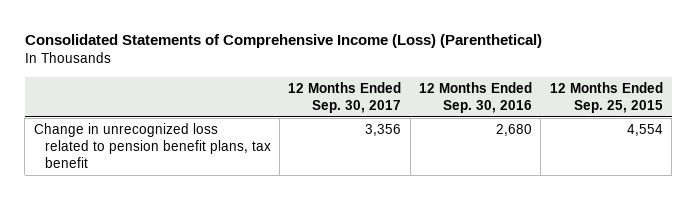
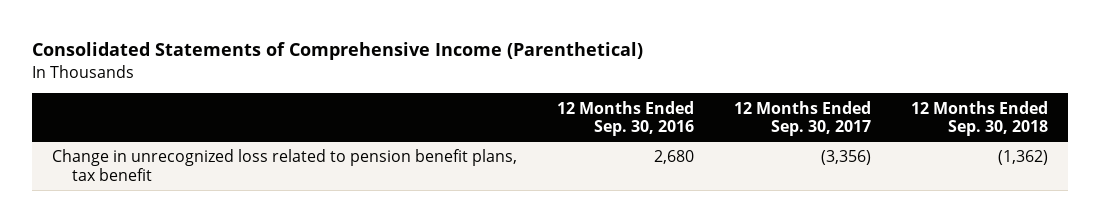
[24,34,542,49] Consolidated Statements of Comprehensive Income (Loss) (Parenthetical) -> [31,42,643,61] Consolidated Statements of Comprehensive Income (Parenthetical)
[549,81,663,113] 12 Months Ended Sep. 25, 2015 -> none
none -> [910,100,1048,137] 12 Months Ended Sep. 30, 2018
[365,124,402,137] 3,356 -> [820,150,871,166] (3,356)

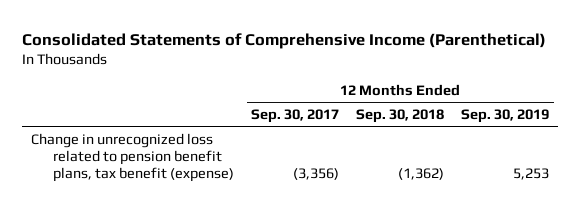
[556,100,694,137] 12 Months Ended Sep. 30, 2016 -> none
none -> [461,109,550,124] Sep. 30, 2019
[51,149,517,181] Change in unrecognized loss related to pension benefit plans, tax benefit -> [30,132,234,183] Change in unrecognized loss related to pension benefit plans, tax benefit (expense)

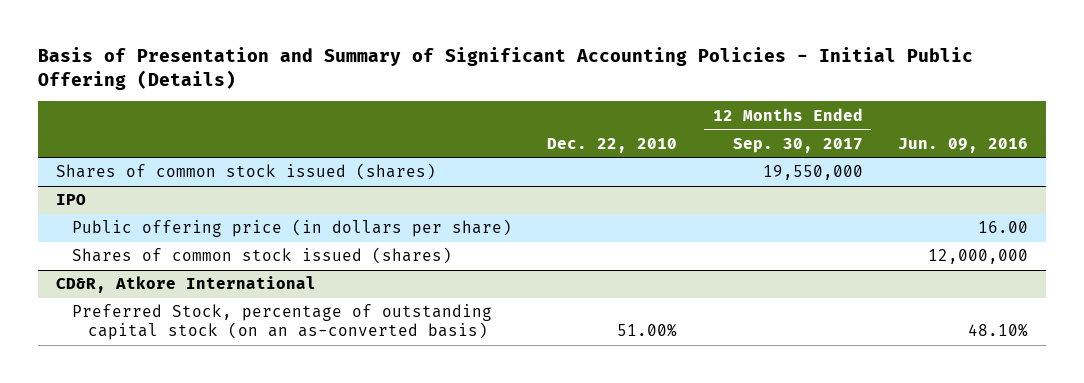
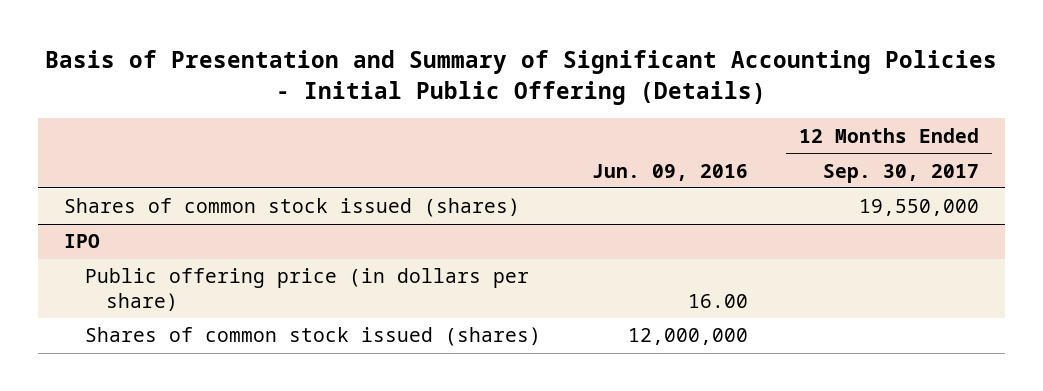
[547,137,678,153] Dec. 22, 2010 -> none
[55,276,316,294] CD&R, Atkore International -> none
[71,304,492,340] Preferred Stock, percentage of outstanding capital stock (on an as-converted basis) -> none

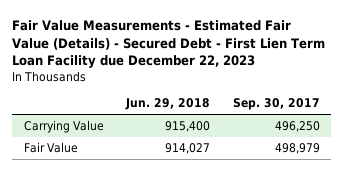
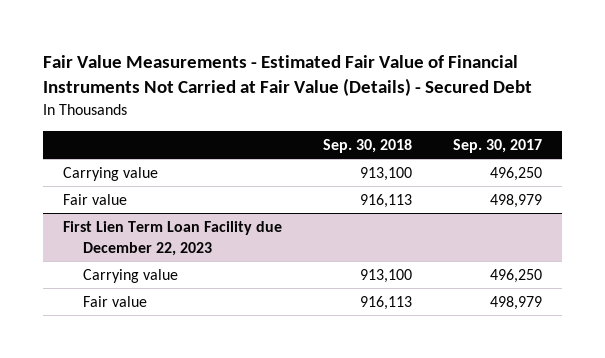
[12,20,326,69] Fair Value Measurements - Estimated Fair Value (Details) - Secured Debt - First Lien Term Loan Facility due December 22, 2023 -> [42,54,532,96] Fair Value Measurements - Estimated Fair Value of Financial Instruments Not Carried at Fair Value (Details) - Secured Debt
[125,98,211,111] Jun. 29, 2018 -> none
none -> [322,138,412,153] Sep. 30, 2018
[23,120,104,134] Carrying Value -> [63,166,159,181] Carrying value
[23,142,78,154] Fair Value -> [63,193,128,205] Fair value
none -> [63,220,283,256] First Lien Term Loan Facility due December 22, 2023
none -> [83,268,179,283] Carrying value
none -> [83,295,148,307] Fair value

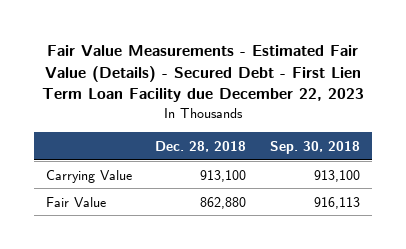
[42,54,532,96] Fair Value Measurements - Estimated Fair Value of Financial Instruments Not Carried at Fair Value (Details) - Secured Debt -> [41,44,364,103] Fair Value Measurements - Estimated Fair Value (Details) - Secured Debt - First Lien Term Loan Facility due December 22, 2023
[452,138,542,153] Sep. 30, 2017 -> none
none -> [155,140,247,152] Dec. 28, 2018
[63,220,283,256] First Lien Term Loan Facility due December 22, 2023 -> none
[83,268,179,283] Carrying value -> none
[83,295,148,307] Fair value -> none
[63,166,159,181] Carrying value -> [45,169,132,183] Carrying Value
[63,193,128,205] Fair value -> [45,196,106,207] Fair Value

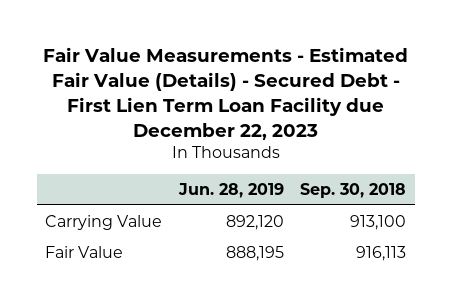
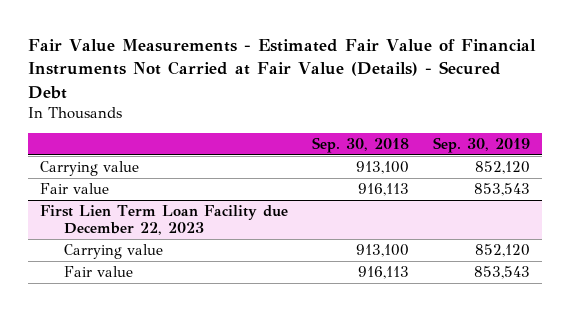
[42,46,408,140] Fair Value Measurements - Estimated Fair Value (Details) - Secured Debt - First Lien Term Loan Facility due December 22, 2023 -> [28,39,537,99] Fair Value Measurements - Estimated Fair Value of Financial Instruments Not Carried at Fair Value (Details) - Secured Debt
[177,183,284,199] Jun. 28, 2019 -> none
none -> [432,136,530,153] Sep. 30, 2019
[45,214,163,230] Carrying Value -> [39,161,139,177] Carrying value
[45,245,124,258] Fair Value -> [39,183,109,195] Fair value
none -> [39,205,288,236] First Lien Term Loan Facility due December 22, 2023
none -> [63,244,163,260] Carrying value
none -> [63,266,133,278] Fair value

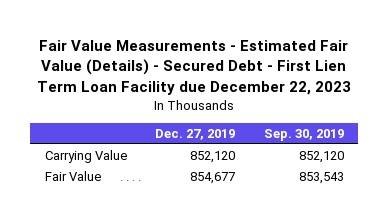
[28,39,537,99] Fair Value Measurements - Estimated Fair Value of Financial Instruments Not Carried at Fair Value (Details) - Secured Debt -> [37,39,352,95] Fair Value Measurements - Estimated Fair Value (Details) - Secured Debt - First Lien Term Loan Facility due December 22, 2023
[311,136,409,153] Sep. 30, 2018 -> none
none -> [155,128,236,140] Dec. 27, 2019
[39,205,288,236] First Lien Term Loan Facility due December 22, 2023 -> none
[63,244,163,260] Carrying value -> none
[63,266,133,278] Fair value -> none
[39,161,139,177] Carrying value -> [44,150,127,164] Carrying Value
[39,183,109,195] Fair value -> [44,171,101,182] Fair Value

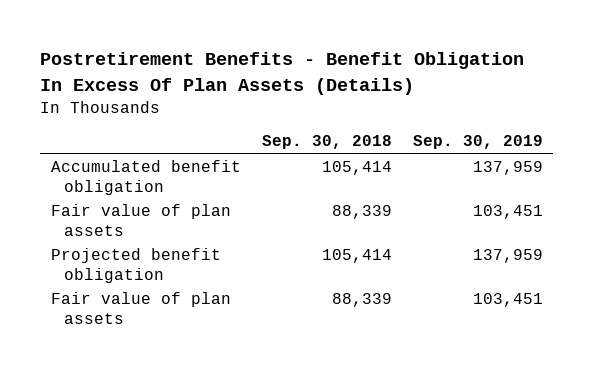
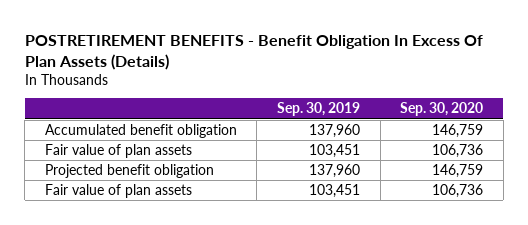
[40,52,525,95] Postretirement Benefits - Benefit Obligation In Excess Of Plan Assets (Details) -> [24,34,483,70] POSTRETIREMENT BENEFITS - Benefit Obligation In Excess Of Plan Assets (Details)
[261,135,392,150] Sep. 30, 2018 -> none
none -> [400,102,484,117] Sep. 30, 2020
[472,160,543,175] 137,959 -> [308,124,360,139] 137,960
[472,248,543,263] 137,959 -> [308,164,360,179] 137,960

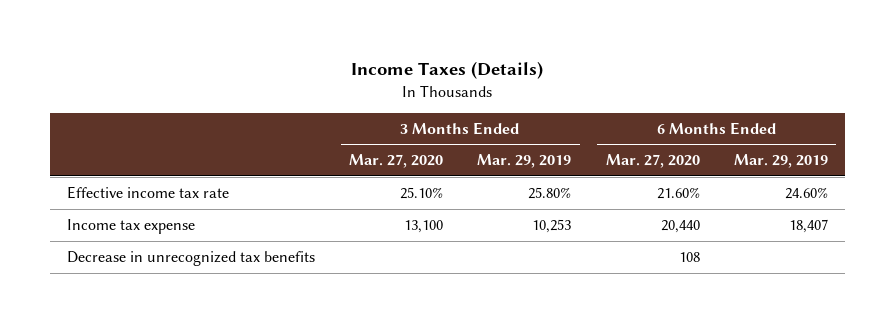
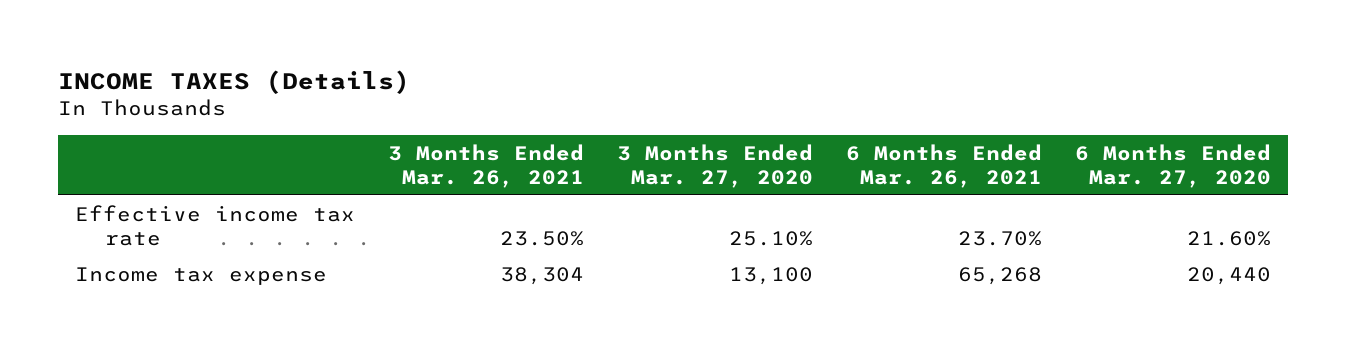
[351,61,544,80] Income Taxes (Details) -> [58,69,411,94] INCOME TAXES (Details)
[477,154,572,169] Mar. 29, 2019 -> none
[733,154,828,169] Mar. 29, 2019 -> none
none -> [388,143,585,188] 3 Months Ended Mar. 26, 2021
none -> [846,143,1043,188] 6 Months Ended Mar. 26, 2021
[67,251,316,267] Decrease in unrecognized tax benefits -> none

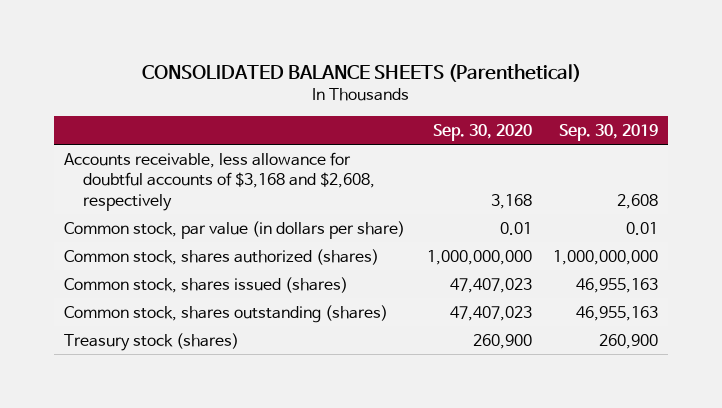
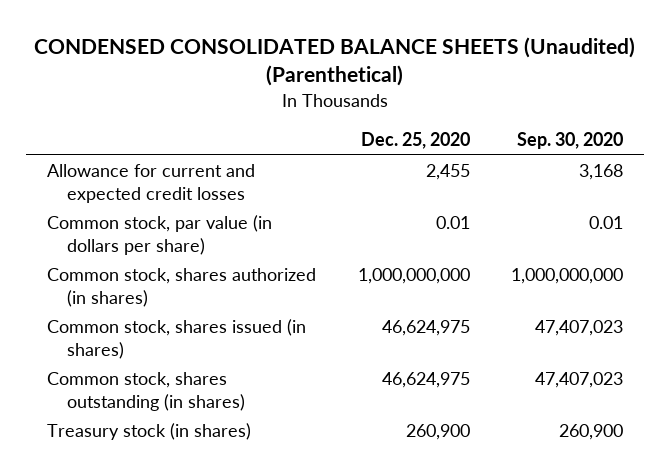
[142,63,582,82] CONSOLIDATED BALANCE SHEETS (Parenthetical) -> [34,37,636,87] CONDENSED CONSOLIDATED BALANCE SHEETS (Unaudited) (Parenthetical)
[558,123,658,141] Sep. 30, 2019 -> none
none -> [360,132,470,150] Dec. 25, 2020
[64,151,376,211] Accounts receivable, less allowance for doubtful accounts of $3,168 and $2,608, respectively -> [46,164,255,203] Allowance for current and expected credit losses
[64,248,380,265] Common stock, shares authorized (shares) -> [46,268,316,307] Common stock, shares authorized (in shares)
[64,276,349,293] Common stock, shares issued (shares) -> [46,319,306,359] Common stock, shares issued (in shares)
[64,304,389,323] Common stock, shares outstanding (shares) -> [46,372,246,411] Common stock, shares outstanding (in shares)
[64,332,240,351] Treasury stock (shares) -> [46,423,251,441] Treasury stock (in shares)

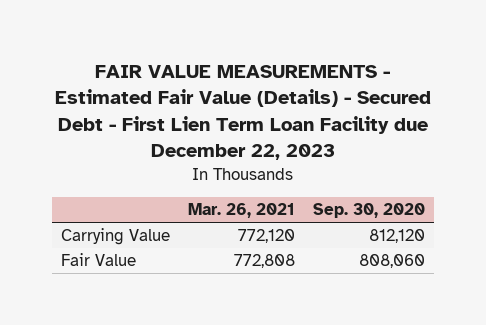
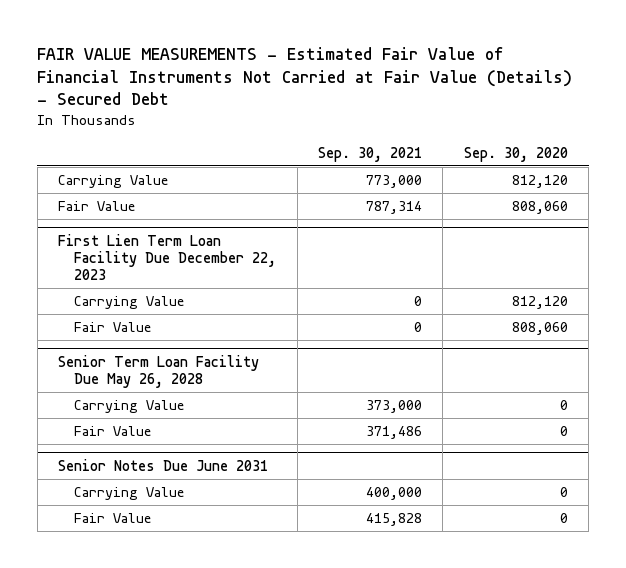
[54,65,431,160] FAIR VALUE MEASUREMENTS - Estimated Fair Value (Details) - Secured Debt - First Lien Term Loan Facility due December 22, 2023 -> [37,46,573,106] FAIR VALUE MEASUREMENTS - Estimated Fair Value of Financial Instruments Not Carried at Fair Value (Details) - Secured Debt
[187,203,295,219] Mar. 26, 2021 -> none
none -> [318,146,423,162] Sep. 30, 2021
none -> [58,233,277,281] First Lien Term Loan Facility Due December 22, 2023
none -> [74,296,186,310] Carrying Value
none -> [74,322,153,333] Fair Value
none -> [58,354,260,388] Senior Term Loan Facility Due May 26, 2028
none -> [74,400,186,414] Carrying Value
none -> [74,426,153,437] Fair Value
none -> [58,458,269,471] Senior Notes Due June 2031
none -> [74,487,186,501] Carrying Value
none -> [74,513,153,524] Fair Value

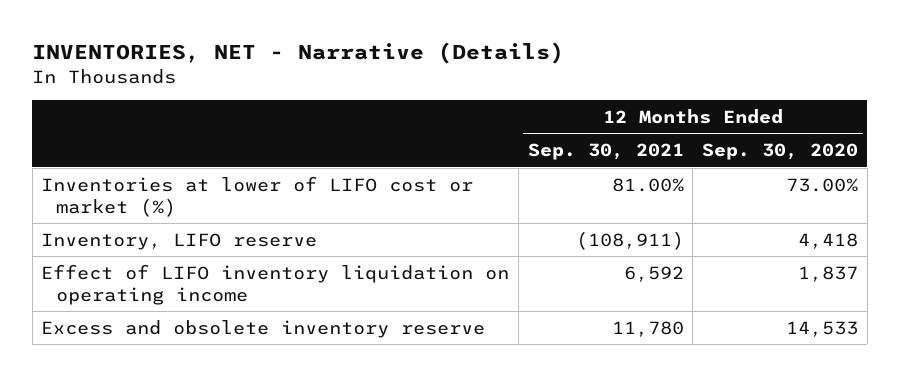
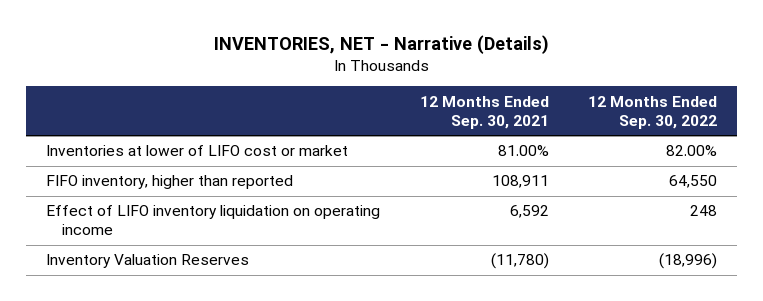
[702,143,859,161] Sep. 30, 2020 -> none
none -> [588,95,718,129] 12 Months Ended Sep. 30, 2022
[41,232,318,250] Inventory, LIFO reserve -> none
[41,175,474,217] Inventories at lower of LIFO cost or market (%) -> [45,145,348,157] Inventories at lower of LIFO cost or market
none -> [45,175,293,190] FIFO inventory, higher than reported
[41,319,486,338] Excess and obsolete inventory reserve -> none
none -> [45,254,249,269] Inventory Valuation Reserves

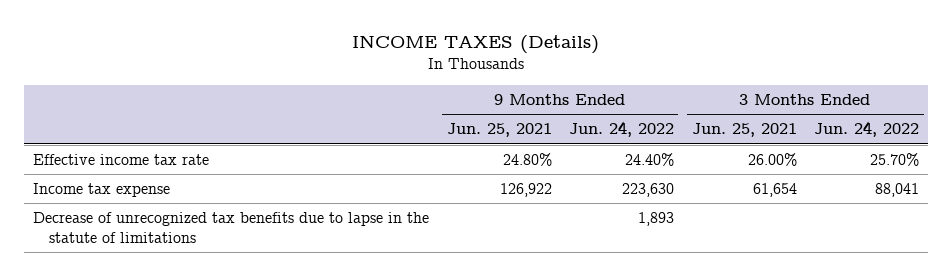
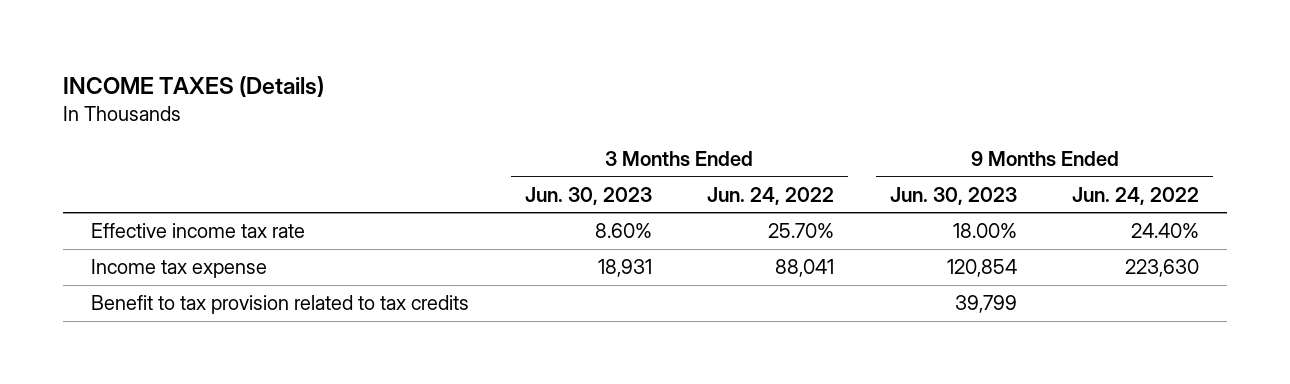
[446,123,552,138] Jun. 25, 2021 -> none
[691,123,797,138] Jun. 25, 2021 -> none
none -> [524,186,652,205] Jun. 30, 2023
none -> [889,186,1017,205] Jun. 30, 2023
[33,212,430,243] Decrease of unrecognized tax benefits due to lapse in the statute of limitations -> none
none -> [90,295,469,315] Benefit to tax provision related to tax credits

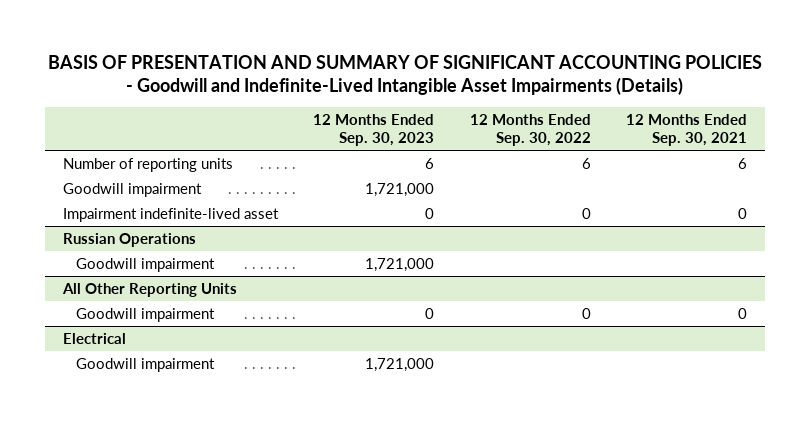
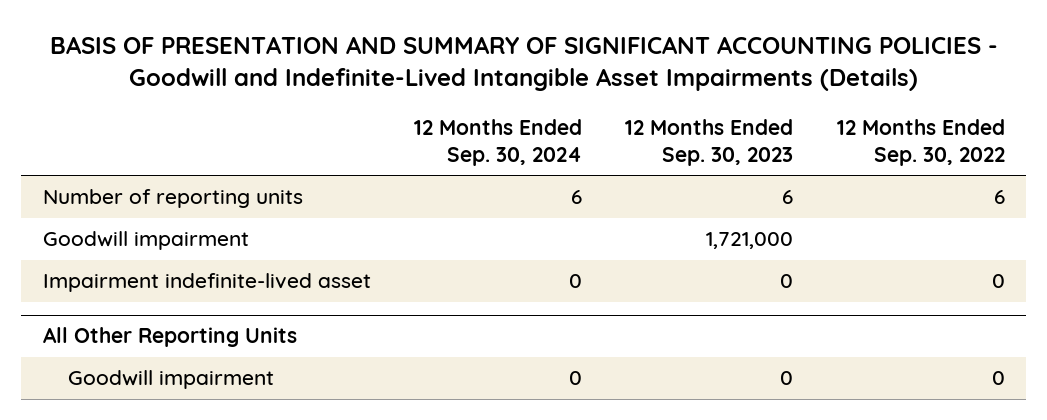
[626,114,748,147] 12 Months Ended Sep. 30, 2021 -> none
none -> [414,119,583,166] 12 Months Ended Sep. 30, 2024
[62,233,196,248] Russian Operations -> none
[76,258,216,273] Goodwill impairment -> none
[62,333,126,345] Electrical -> none
[76,358,216,373] Goodwill impairment -> none

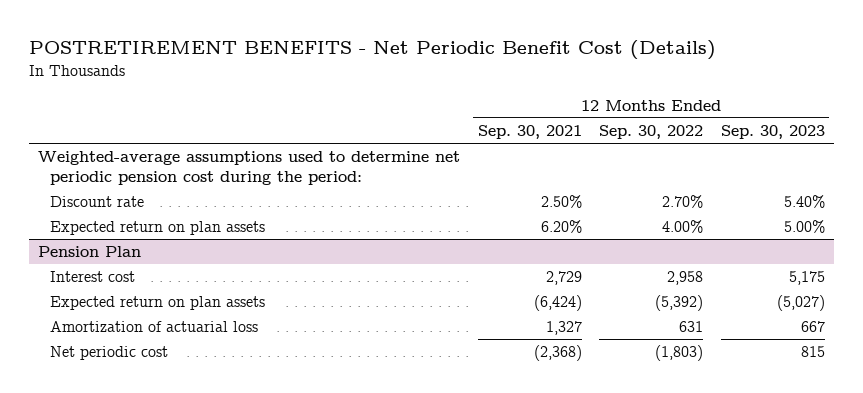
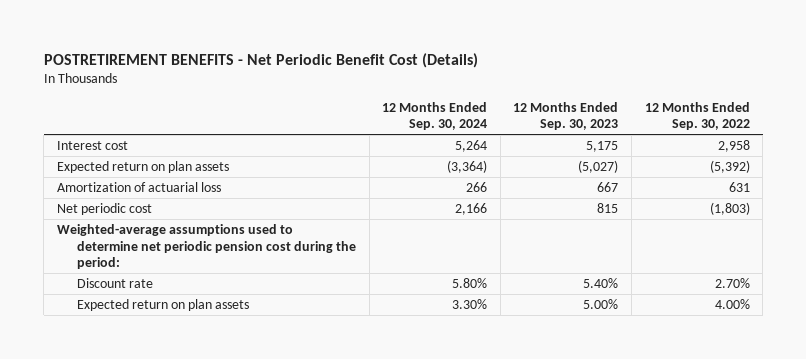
[477,125,582,140] Sep. 30, 2021 -> none
none -> [382,101,488,131] 12 Months Ended Sep. 30, 2024
[37,246,141,258] Pension Plan -> none
[37,151,460,185] Weighted-average assumptions used to determine net periodic pension cost during the period: -> [56,223,357,270] Weighted-average assumptions used to determine net periodic pension cost during the period:
[49,196,144,208] Discount rate -> [77,277,154,288] Discount rate
[49,221,265,236] Expected return on plan assets -> [77,298,250,311] Expected return on plan assets

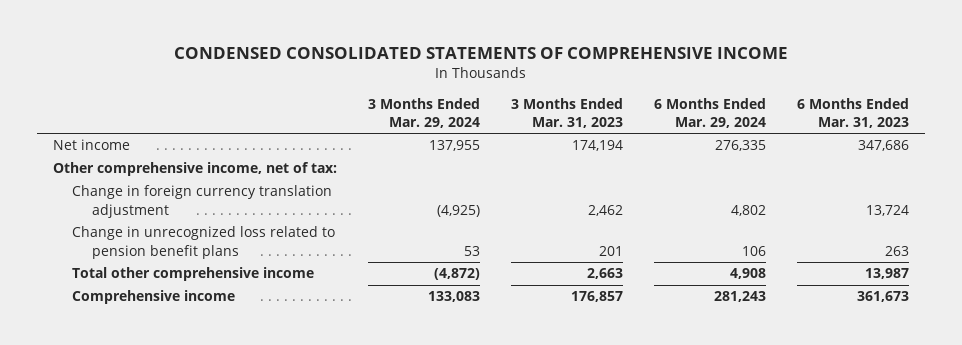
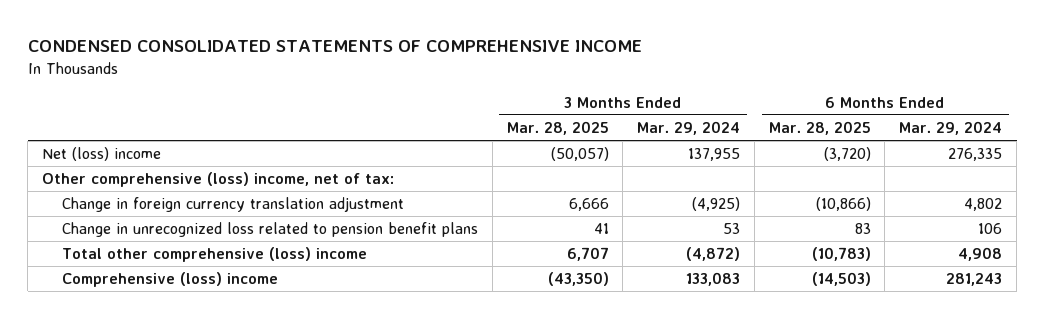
[511,97,624,129] 3 Months Ended Mar. 31, 2023 -> none
[797,97,910,129] 6 Months Ended Mar. 31, 2023 -> none
none -> [506,120,609,135] Mar. 28, 2025
none -> [768,120,871,135] Mar. 28, 2025
[52,139,130,151] Net income -> [41,147,161,162] Net (loss) income
[52,162,337,177] Other comprehensive income, net of tax: -> [41,172,394,188] Other comprehensive (loss) income, net of tax:
[72,267,315,282] Total other comprehensive income -> [62,247,368,263] Total other comprehensive (loss) income
[72,290,236,305] Comprehensive income -> [62,272,279,288] Comprehensive (loss) income

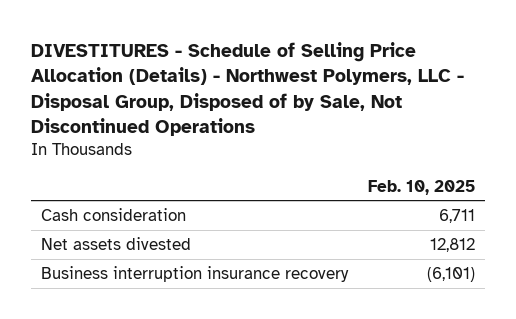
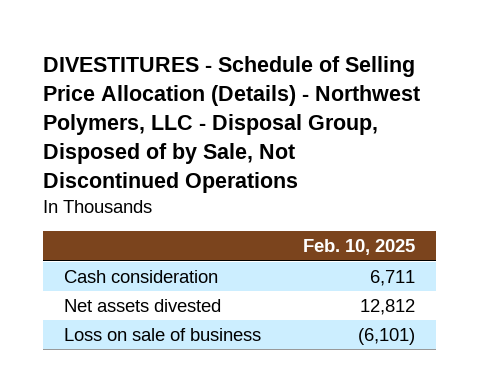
[41,265,350,282] Business interruption insurance recovery -> [64,328,262,342] Loss on sale of business

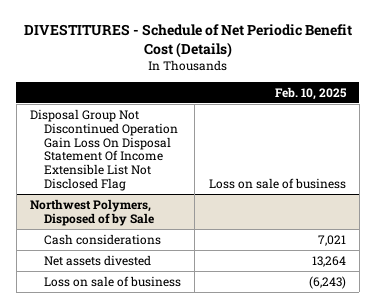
[43,56,421,193] DIVESTITURES - Schedule of Selling Price Allocation (Details) - Northwest Polymers, LLC - Disposal Group, Disposed of by Sale, Not Discontinued Operations -> [23,24,352,58] DIVESTITURES - Schedule of Net Periodic Benefit Cost (Details)
none -> [30,108,179,192] Disposal Group Not Discontinued Operation Gain Loss On Disposal Statement Of Income Extensible List Not Disclosed Flag
none -> [30,198,155,226] Northwest Polymers, Disposed of by Sale
[64,270,219,284] Cash consideration -> [44,233,162,245] Cash considerations
[370,270,416,287] 6,711 -> [317,234,346,246] 7,021
[360,299,416,316] 12,812 -> [311,255,346,267] 13,264
[358,328,416,346] (6,101) -> [308,275,346,289] (6,243)

